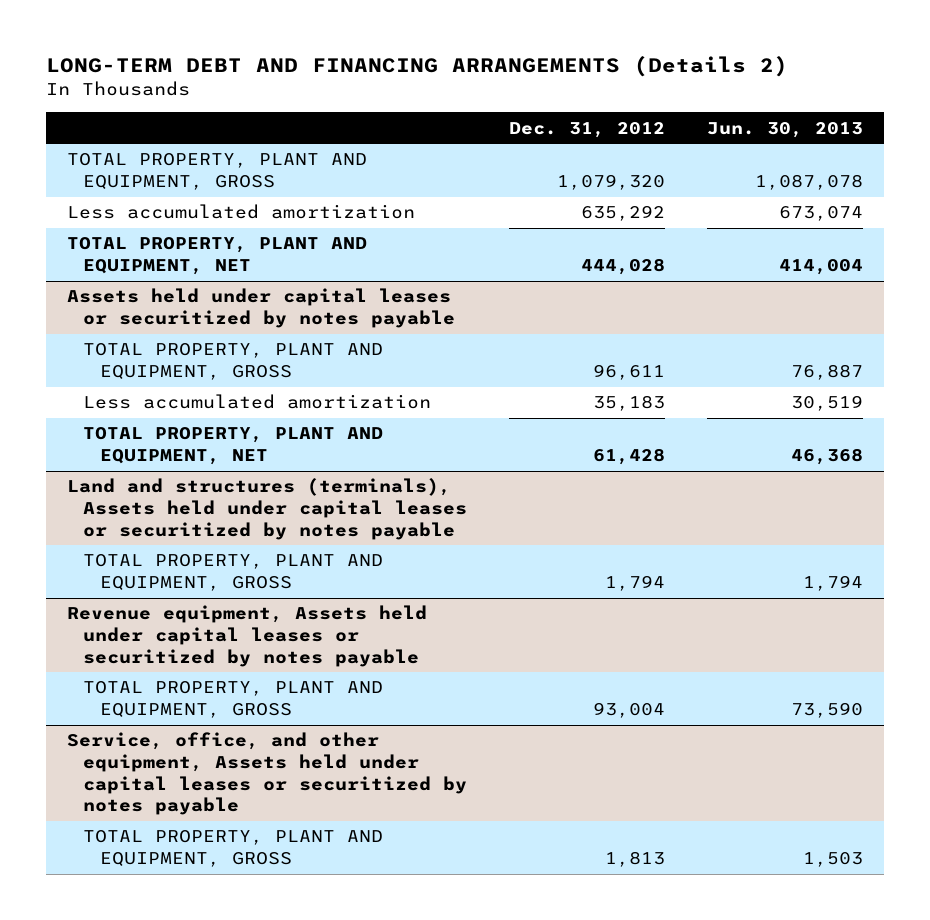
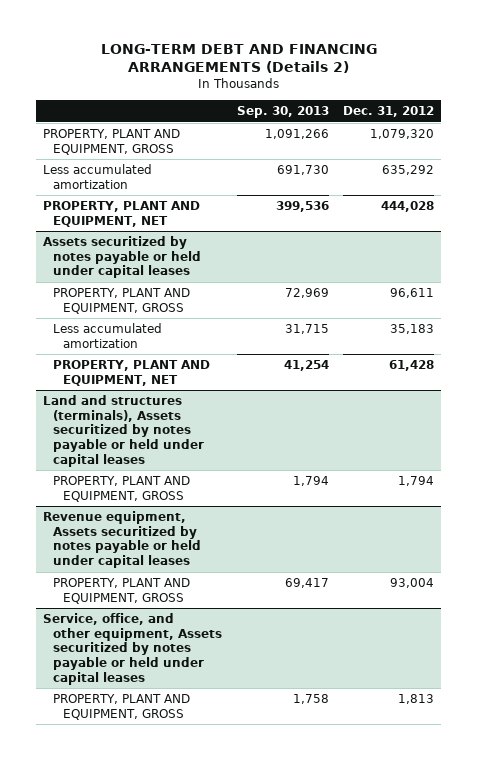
[706,121,863,138] Jun. 30, 2013 -> none
none -> [236,106,329,119] Sep. 30, 2013
[66,153,367,191] TOTAL PROPERTY, PLANT AND EQUIPMENT, GROSS -> [43,129,181,155] PROPERTY, PLANT AND EQUIPMENT, GROSS
[66,237,367,276] TOTAL PROPERTY, PLANT AND EQUIPMENT, NET -> [43,201,201,227] PROPERTY, PLANT AND EQUIPMENT, NET
[66,288,456,329] Assets held under capital leases or securitized by notes payable -> [43,236,202,279] Assets securitized by notes payable or held under capital leases
[83,343,384,381] TOTAL PROPERTY, PLANT AND EQUIPMENT, GROSS -> [53,288,191,314] PROPERTY, PLANT AND EQUIPMENT, GROSS
[83,427,384,466] TOTAL PROPERTY, PLANT AND EQUIPMENT, NET -> [53,360,211,386] PROPERTY, PLANT AND EQUIPMENT, NET
[66,478,468,540] Land and structures (terminals), Assets held under capital leases or securitized by notes payable -> [43,395,205,467] Land and structures (terminals), Assets securitized by notes payable or held under capital leases
[83,554,384,592] TOTAL PROPERTY, PLANT AND EQUIPMENT, GROSS -> [53,476,191,502] PROPERTY, PLANT AND EQUIPMENT, GROSS
[66,605,427,667] Revenue equipment, Assets held under capital leases or securitized by notes payable -> [43,511,202,568] Revenue equipment, Assets securitized by notes payable or held under capital leases
[83,681,384,719] TOTAL PROPERTY, PLANT AND EQUIPMENT, GROSS -> [53,578,191,604] PROPERTY, PLANT AND EQUIPMENT, GROSS
[66,732,468,816] Service, office, and other equipment, Assets held under capital leases or securitized by notes payable -> [43,613,223,685] Service, office, and other equipment, Assets securitized by notes payable or held under capital leases
[83,830,384,868] TOTAL PROPERTY, PLANT AND EQUIPMENT, GROSS -> [53,694,191,720] PROPERTY, PLANT AND EQUIPMENT, GROSS

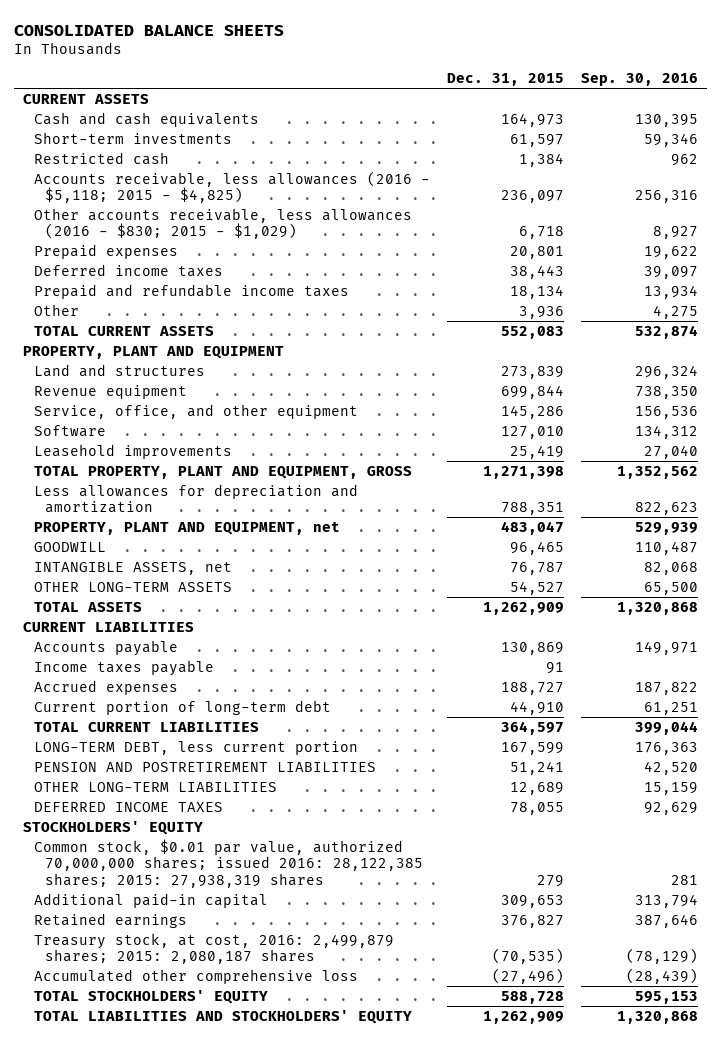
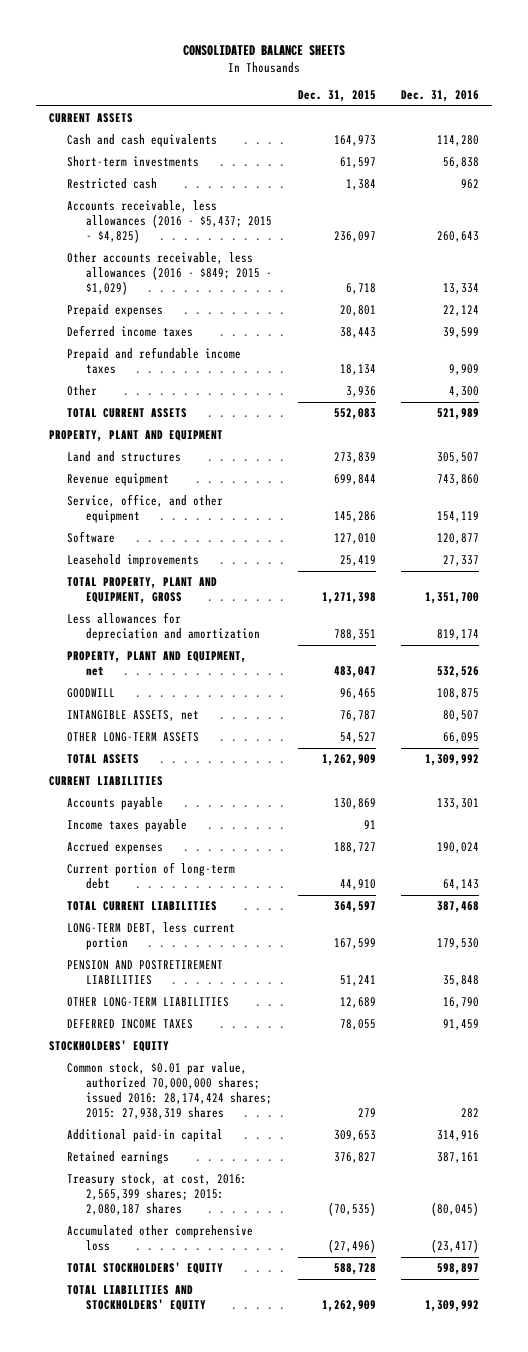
[580,72,698,86] Sep. 30, 2016 -> none
none -> [401,90,480,103] Dec. 31, 2016
[33,170,430,204] Accounts receivable, less allowances (2016 - $5,118; 2015 - $4,825) -> [67,200,272,244] Accounts receivable, less allowances (2016 - $5,437; 2015 - $4,825)
[33,207,412,240] Other accounts receivable, less allowances (2016 - $830; 2015 - $1,029) -> [67,252,272,296] Other accounts receivable, less allowances (2016 - $849; 2015 - $1,029)
[33,838,423,888] Common stock, $0.01 par value, authorized 70,000,000 shares; issued 2016: 28,122,385 shares; 2015: 27,938,319 shares -> [67,1062,272,1120] Common stock, $0.01 par value, authorized 70,000,000 shares; issued 2016: 28,174,424 shares; 2015: 27,938,319 shares
[33,932,394,965] Treasury stock, at cost, 2016: 2,499,879 shares; 2015: 2,080,187 shares -> [67,1173,248,1216] Treasury stock, at cost, 2016: 2,565,399 shares; 2015: 2,080,187 shares

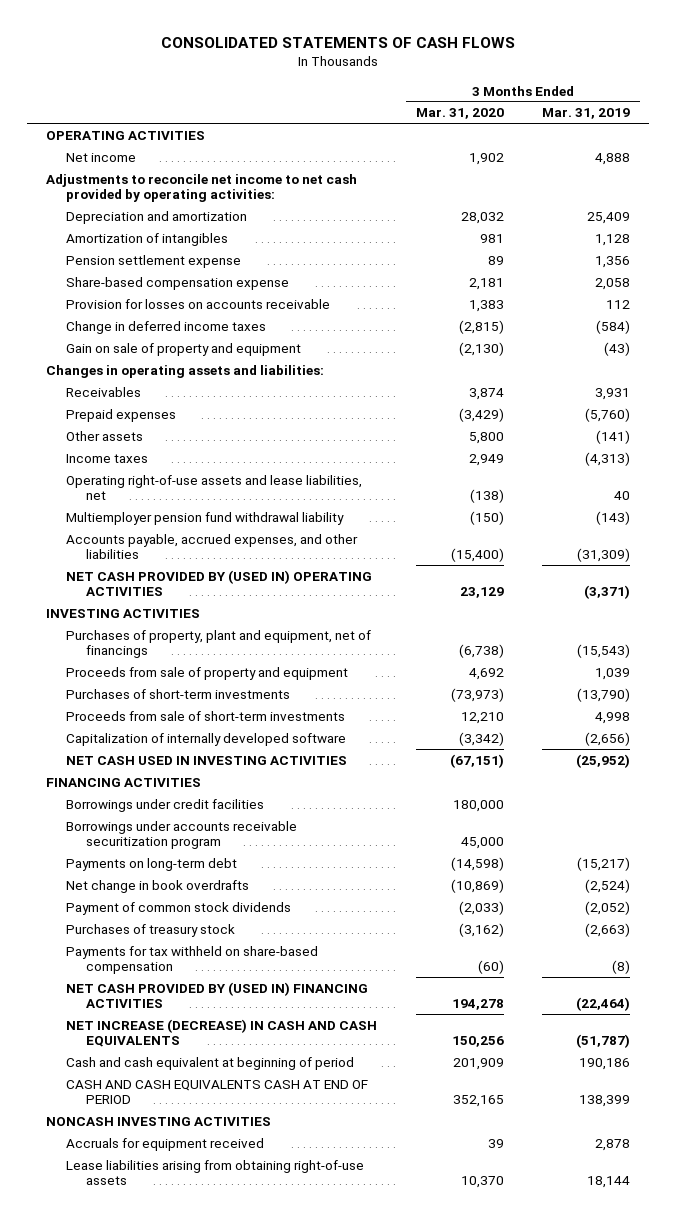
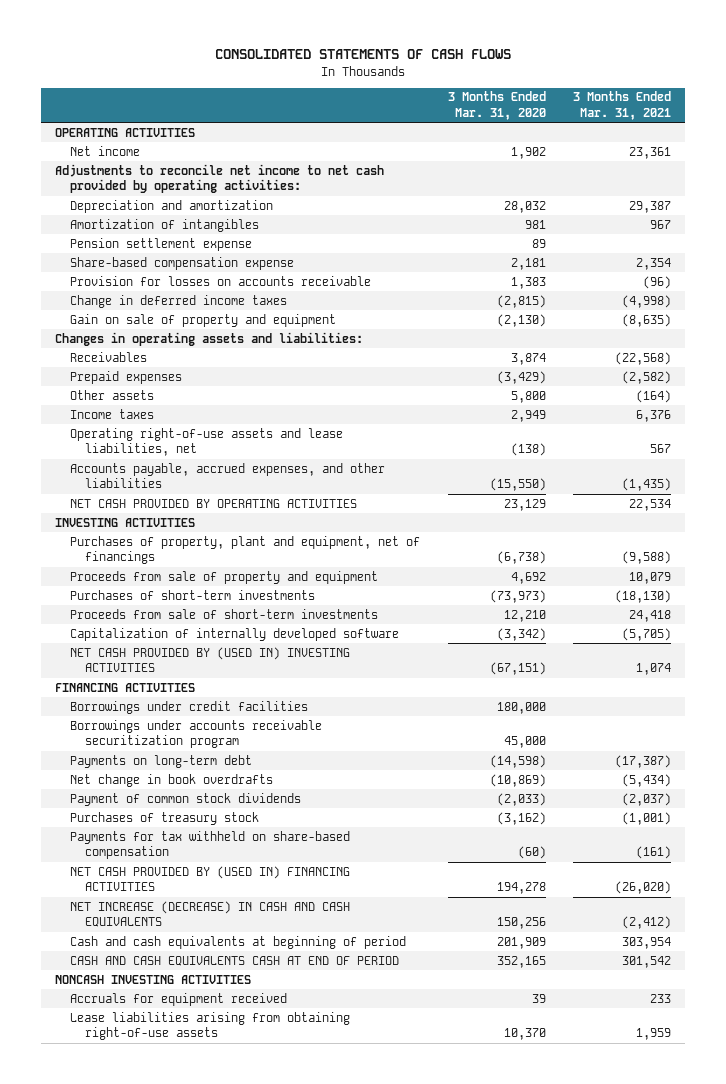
[542,108,631,120] Mar. 31, 2019 -> none
none -> [573,91,672,120] 3 Months Ended Mar. 31, 2021
[66,511,345,525] Multiemployer pension fund withdrawal liability -> none
[450,548,504,563] (15,400) -> [489,478,546,492] (15,550)
[66,569,373,597] NET CASH PROVIDED BY (USED IN) OPERATING ACTIVITIES -> [69,498,357,508] NET CASH PROVIDED BY OPERATING ACTIVITIES
[66,755,348,765] NET CASH USED IN INVESTING ACTIVITIES -> [69,646,350,673] NET CASH PROVIDED BY (USED IN) INVESTING ACTIVITIES
[66,1056,355,1070] Cash and cash equivalent at beginning of period -> [69,935,406,949] Cash and cash equivalents at beginning of period

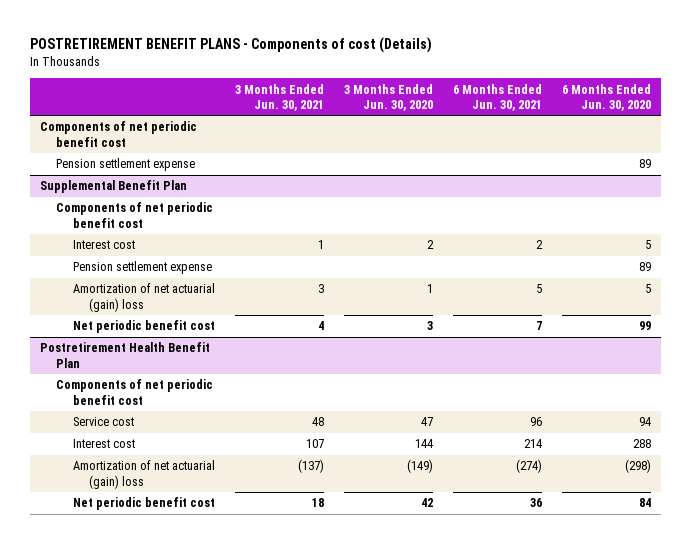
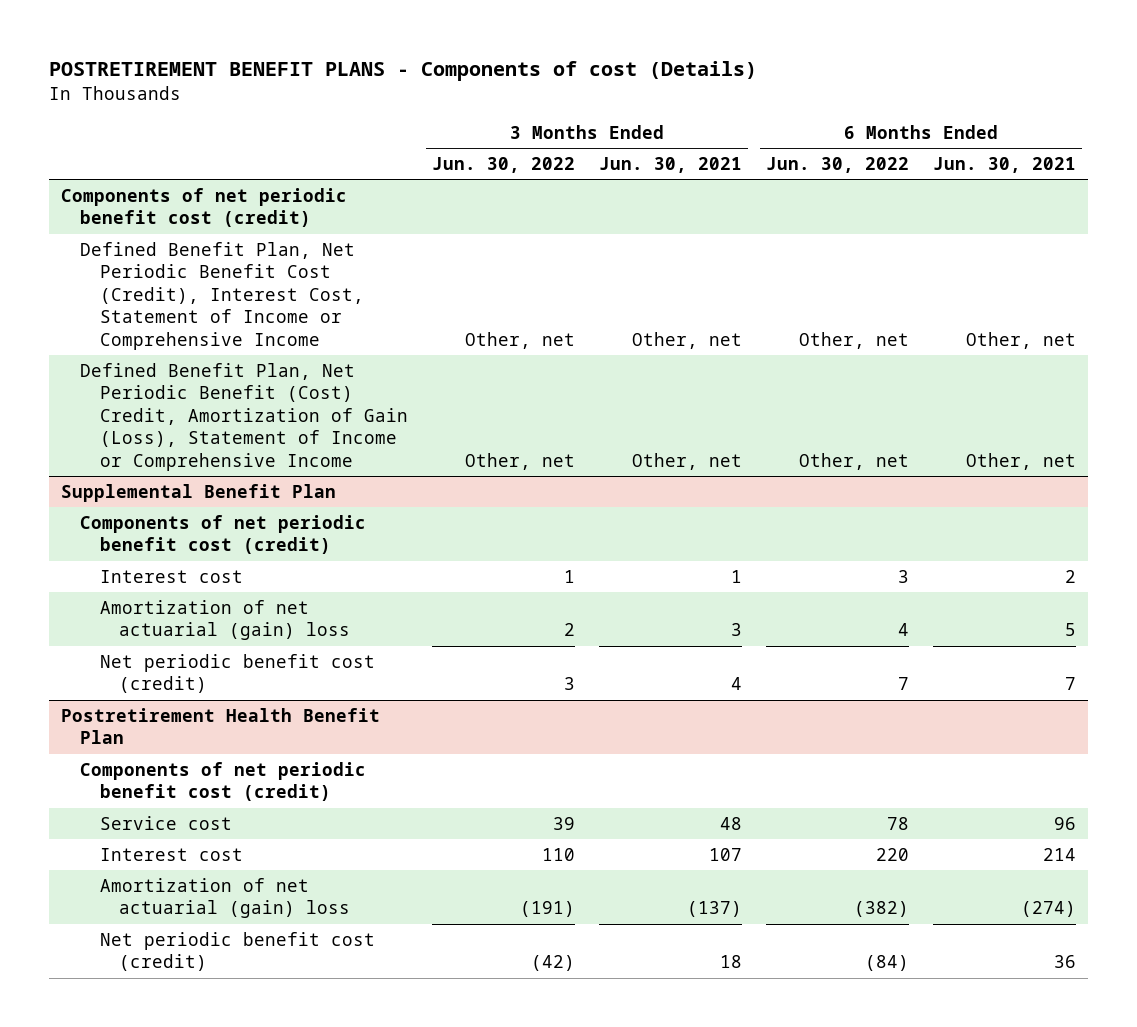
[343,83,433,111] 3 Months Ended Jun. 30, 2020 -> none
[561,83,651,111] 6 Months Ended Jun. 30, 2020 -> none
none -> [431,157,575,174] Jun. 30, 2022
none -> [766,157,910,174] Jun. 30, 2022
[56,158,196,172] Pension settlement expense -> none
[39,121,197,147] Components of net periodic benefit cost -> [61,187,348,228] Components of net periodic benefit cost (credit)
none -> [80,241,364,350] Defined Benefit Plan, Net Periodic Benefit Cost (Credit), Interest Cost, Statement of Income or Comprehensive Income
none -> [80,362,408,471] Defined Benefit Plan, Net Periodic Benefit (Cost) Credit, Amortization of Gain (Loss), Statement of Income or Comprehensive Income
[56,202,214,228] Components of net periodic benefit cost -> [80,514,367,555] Components of net periodic benefit cost (credit)
[72,261,212,275] Pension settlement expense -> none
[72,320,215,334] Net periodic benefit cost -> [99,653,375,694] Net periodic benefit cost (credit)
[56,379,214,405] Components of net periodic benefit cost -> [80,761,367,802] Components of net periodic benefit cost (credit)
[72,497,215,511] Net periodic benefit cost -> [99,931,375,972] Net periodic benefit cost (credit)

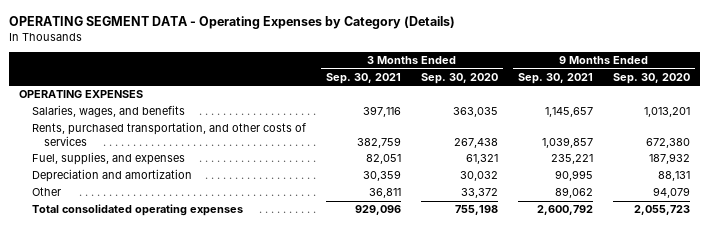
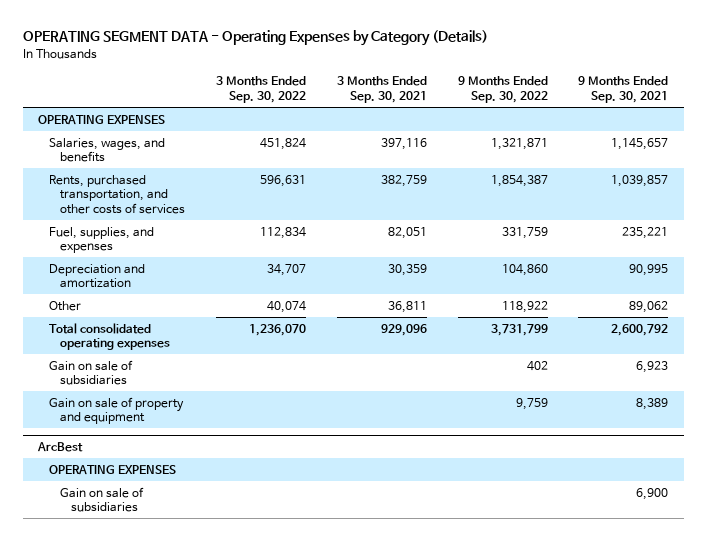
[420,73,498,85] Sep. 30, 2020 -> none
[613,73,691,85] Sep. 30, 2020 -> none
none -> [215,76,306,103] 3 Months Ended Sep. 30, 2022
none -> [457,76,548,103] 9 Months Ended Sep. 30, 2022
none -> [49,359,134,386] Gain on sale of subsidiaries
none -> [49,396,185,425] Gain on sale of property and equipment
none -> [37,442,84,453] ArcBest
none -> [49,464,177,475] OPERATING EXPENSES
none -> [60,486,145,513] Gain on sale of subsidiaries

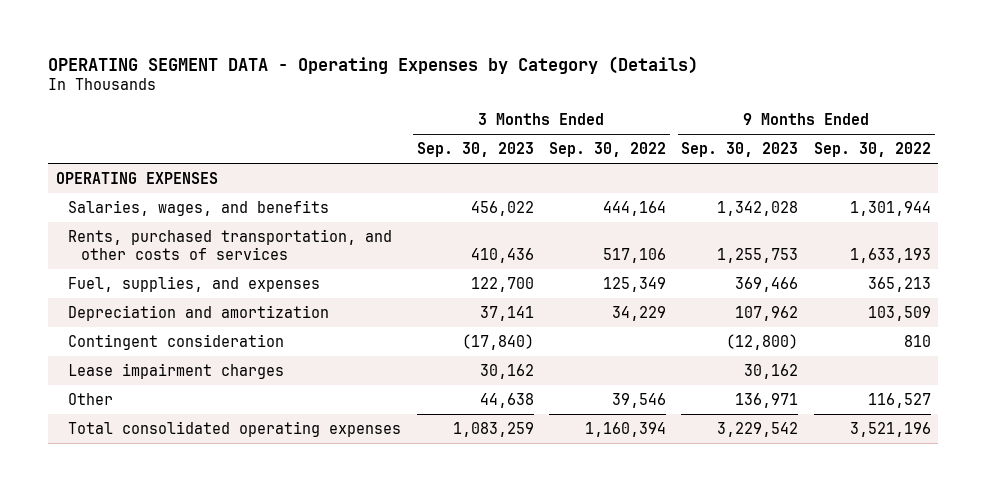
[336,76,427,103] 3 Months Ended Sep. 30, 2021 -> none
[578,76,669,103] 9 Months Ended Sep. 30, 2021 -> none
none -> [416,142,534,158] Sep. 30, 2023
none -> [681,142,799,158] Sep. 30, 2023
[49,359,134,386] Gain on sale of subsidiaries -> none
[49,396,185,425] Gain on sale of property and equipment -> none
[37,442,84,453] ArcBest -> none
[49,464,177,475] OPERATING EXPENSES -> none
[60,486,145,513] Gain on sale of subsidiaries -> none
[259,137,306,150] 451,824 -> [603,200,667,216] 444,164
[490,137,548,150] 1,321,871 -> [849,200,931,216] 1,301,944
[259,174,306,187] 596,631 -> [603,247,667,263] 517,106
[490,174,548,187] 1,854,387 -> [849,247,931,263] 1,633,193
[259,226,306,239] 112,834 -> [603,276,667,292] 125,349
[501,226,548,239] 331,759 -> [867,276,931,292] 365,213
[266,263,306,276] 34,707 -> [612,305,667,321] 34,229
[501,263,548,276] 104,860 -> [867,305,931,321] 103,509
none -> [68,333,285,350] Contingent consideration
none -> [68,362,285,379] Lease impairment charges
[266,300,306,313] 40,074 -> [612,392,667,408] 39,546
[501,300,548,313] 118,922 -> [867,392,931,408] 116,527
[248,323,306,336] 1,236,070 -> [585,421,667,437] 1,160,394
[490,323,548,336] 3,731,799 -> [849,421,931,437] 3,521,196

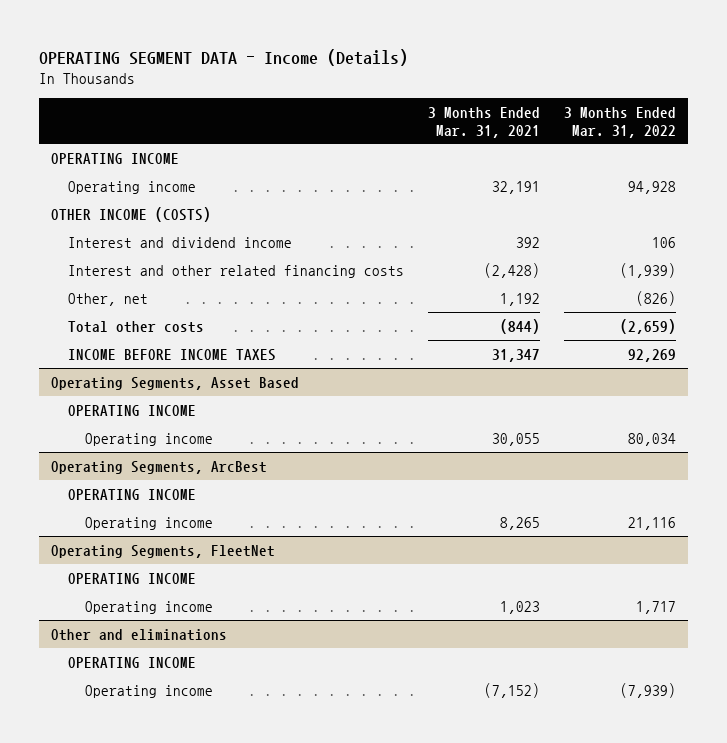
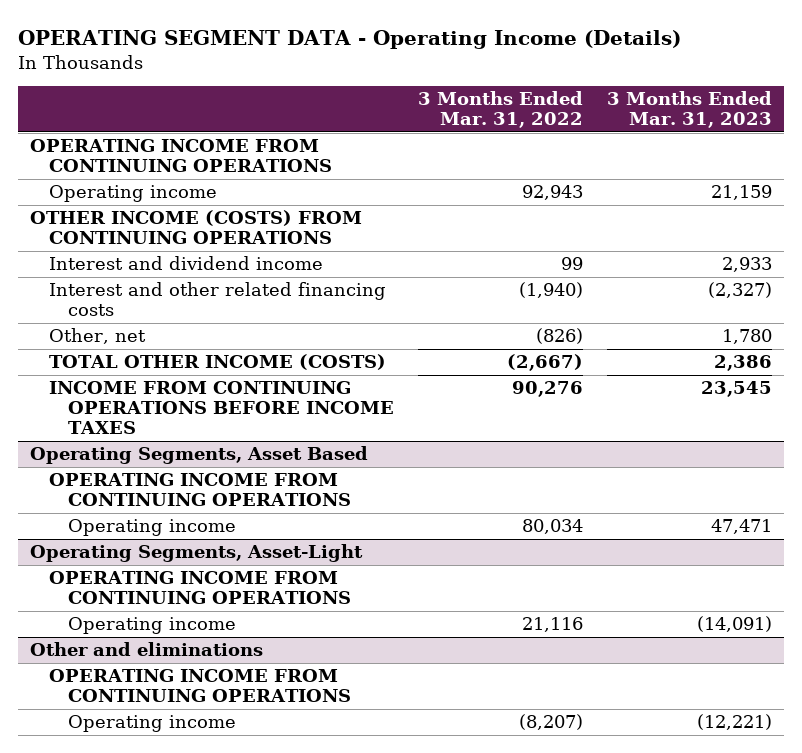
[39,48,409,66] OPERATING SEGMENT DATA - Income (Details) -> [18,30,682,50] OPERATING SEGMENT DATA - Operating Income (Details)
[427,106,540,138] 3 Months Ended Mar. 31, 2021 -> none
none -> [606,91,772,129] 3 Months Ended Mar. 31, 2023
[51,152,180,164] OPERATING INCOME -> [30,139,333,173] OPERATING INCOME FROM CONTINUING OPERATIONS
[627,180,676,194] 94,928 -> [522,185,584,201] 92,943
[51,206,212,222] OTHER INCOME (COSTS) -> [30,210,363,245] OTHER INCOME (COSTS) FROM CONTINUING OPERATIONS
[651,236,676,248] 106 -> [561,257,584,271] 99
[619,262,676,278] (1,939) -> [519,282,584,299] (1,940)
[67,320,204,333] Total other costs -> [49,354,387,371] TOTAL OTHER INCOME (COSTS)
[619,318,676,334] (2,659) -> [507,354,584,372] (2,667)
[67,348,276,361] INCOME BEFORE INCOME TAXES -> [49,381,395,435] INCOME FROM CONTINUING OPERATIONS BEFORE INCOME TAXES
[627,348,676,362] 92,269 -> [512,381,584,398] 90,276
[67,404,196,416] OPERATING INCOME -> [49,473,352,507] OPERATING INCOME FROM CONTINUING OPERATIONS
[51,460,268,474] Operating Segments, ArcBest -> none
none -> [30,544,364,563] Operating Segments, Asset-Light
[67,488,196,500] OPERATING INCOME -> [49,571,352,605] OPERATING INCOME FROM CONTINUING OPERATIONS
[51,544,276,558] Operating Segments, FleetNet -> none
[67,572,196,584] OPERATING INCOME -> none
[84,600,213,614] Operating income -> none
[67,656,196,668] OPERATING INCOME -> [49,669,352,703] OPERATING INCOME FROM CONTINUING OPERATIONS
[619,682,676,698] (7,939) -> [519,714,584,731] (8,207)

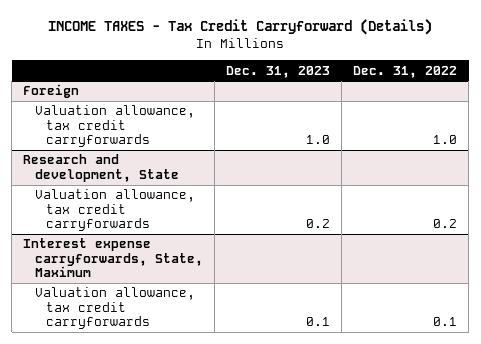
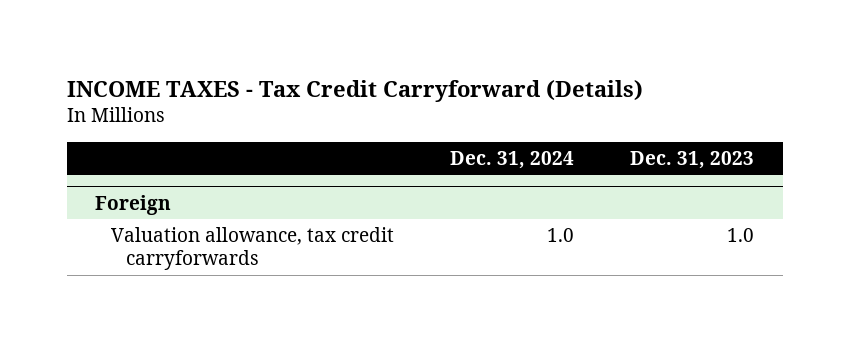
[353,65,458,78] Dec. 31, 2022 -> none
none -> [449,150,574,169] Dec. 31, 2024
[23,154,179,182] Research and development, State -> none
[34,189,195,232] Valuation allowance, tax credit carryforwards -> none
[23,238,203,278] Interest expense carryforwards, State, Maximum -> none
[34,287,195,330] Valuation allowance, tax credit carryforwards -> none

